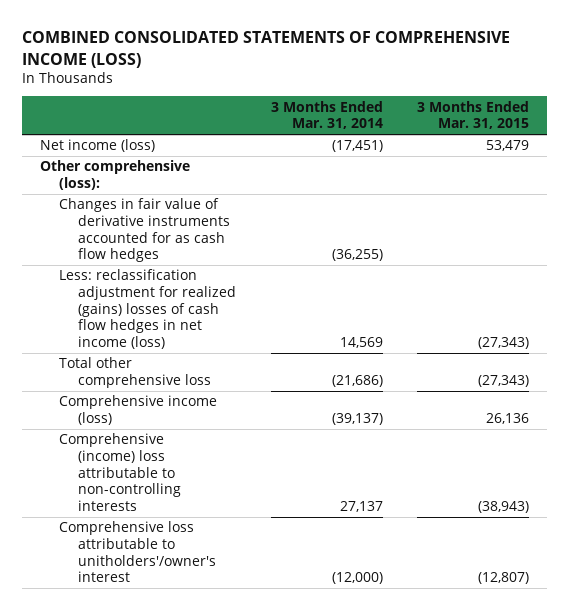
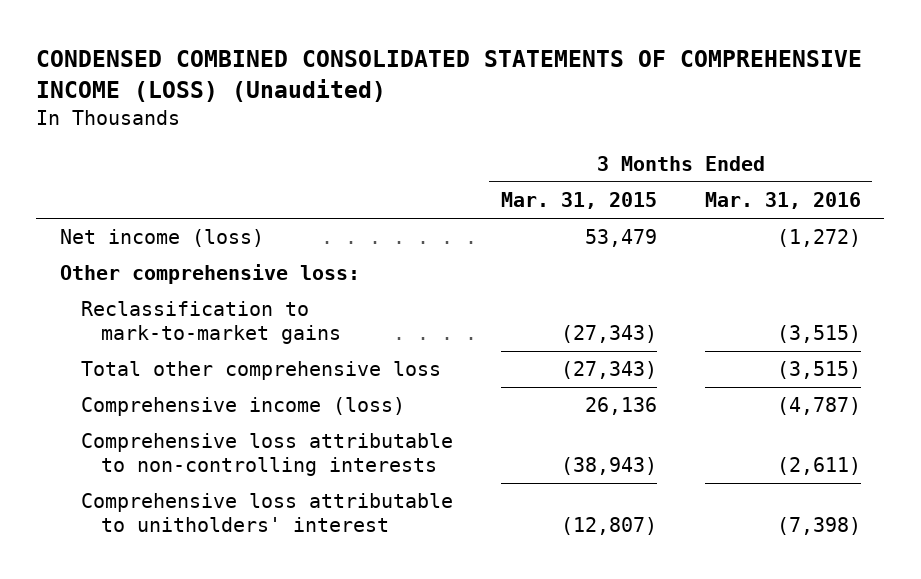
[22,31,511,68] COMBINED CONSOLIDATED STATEMENTS OF COMPREHENSIVE INCOME (LOSS) -> [36,50,863,103] CONDENSED COMBINED CONSOLIDATED STATEMENTS OF COMPREHENSIVE INCOME (LOSS) (Unaudited)
[270,100,383,130] 3 Months Ended Mar. 31, 2014 -> none
none -> [704,192,861,210] Mar. 31, 2016
[59,198,231,263] Changes in fair value of derivative instruments accounted for as cash flow hedges -> none
[39,160,190,190] Other comprehensive (loss): -> [60,264,361,285] Other comprehensive loss:
[59,269,237,349] Less: reclassification adjustment for realized (gains) losses of cash flow hedges in net income (loss) -> [80,301,342,344] Reclassification to mark-to-market gains
[59,433,182,511] Comprehensive (income) loss attributable to non-controlling interests -> [80,433,453,476] Comprehensive loss attributable to non-controlling interests
[59,521,217,583] Comprehensive loss attributable to unitholders'/owner's interest -> [80,493,453,532] Comprehensive loss attributable to unitholders' interest

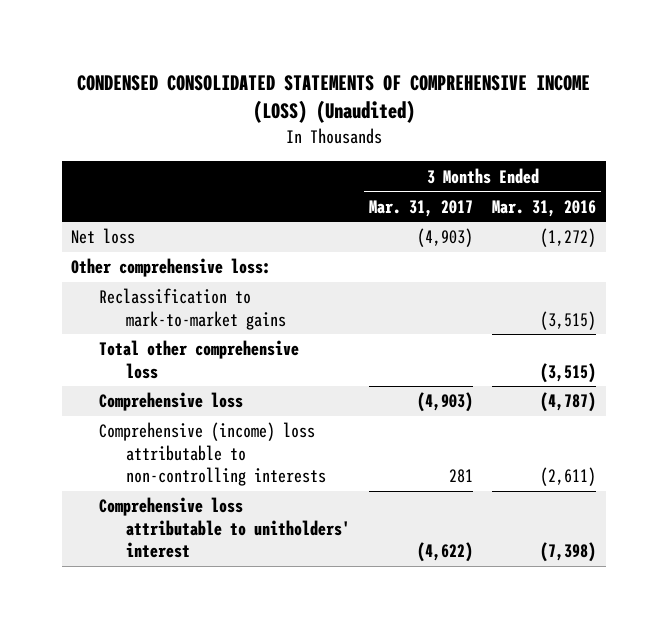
[36,50,863,103] CONDENSED COMBINED CONSOLIDATED STATEMENTS OF COMPREHENSIVE INCOME (LOSS) (Unaudited) -> [76,75,590,124] CONDENSED CONSOLIDATED STATEMENTS OF COMPREHENSIVE INCOME (LOSS) (Unaudited)
[500,192,657,210] Mar. 31, 2015 -> none
none -> [369,199,474,217] Mar. 31, 2017
[60,229,265,248] Net income (loss) -> [71,228,136,245] Net loss
[80,397,405,417] Comprehensive income (loss) -> [98,392,243,412] Comprehensive loss
[80,433,453,476] Comprehensive loss attributable to non-controlling interests -> [98,422,326,487] Comprehensive (income) loss attributable to non-controlling interests

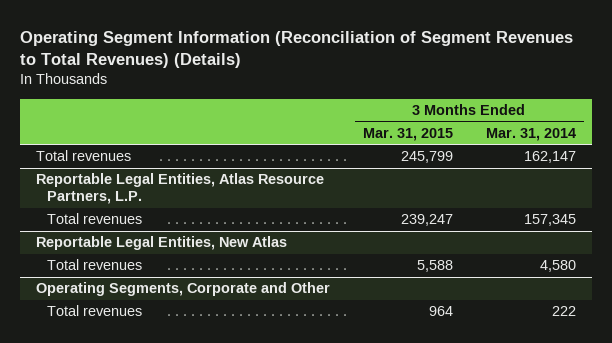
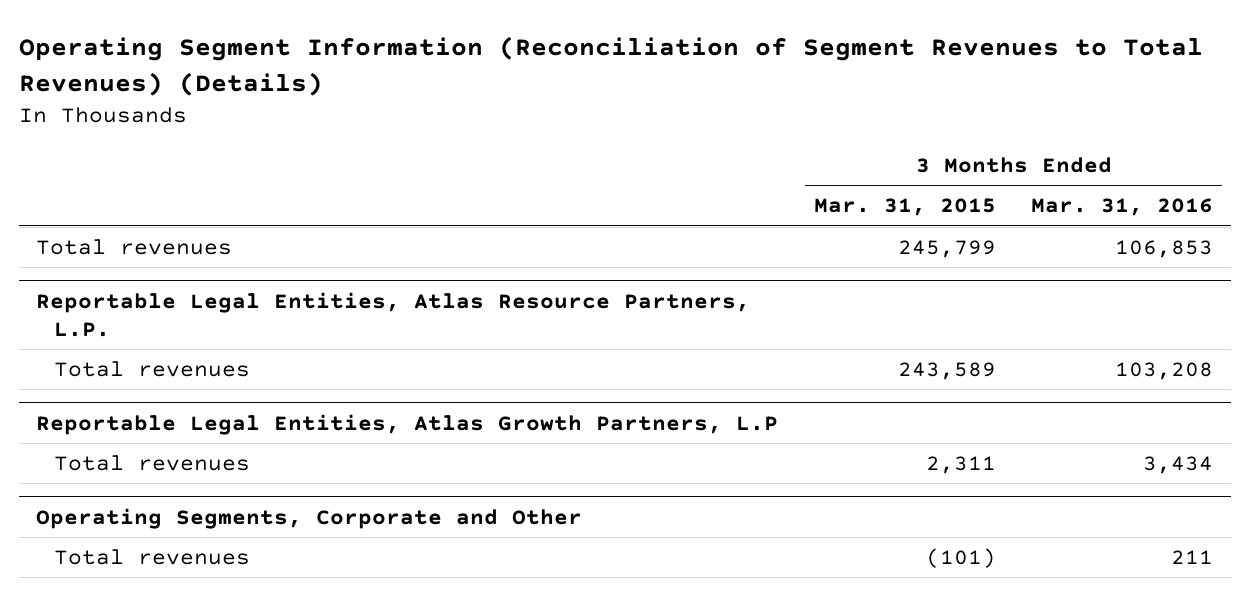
[485,127,576,141] Mar. 31, 2014 -> none
none -> [1031,198,1214,217] Mar. 31, 2016
[36,236,288,251] Reportable Legal Entities, New Atlas -> none
[401,214,454,227] 239,247 -> [897,361,996,380] 243,589
none -> [36,413,779,435] Reportable Legal Entities, Atlas Growth Partners, L.P
[417,260,454,273] 5,588 -> [925,455,996,474] 2,311
[429,306,454,317] 964 -> [925,547,996,568] (101)

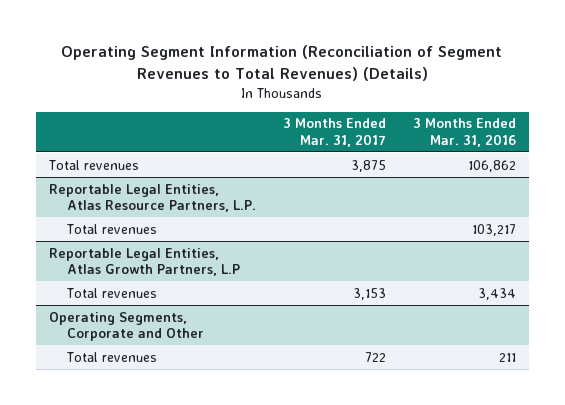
[813,198,996,217] Mar. 31, 2015 -> none
none -> [282,118,386,147] 3 Months Ended Mar. 31, 2017
[1115,239,1214,258] 106,853 -> [467,159,516,172] 106,862
[1115,361,1214,380] 103,208 -> [471,223,516,236] 103,217

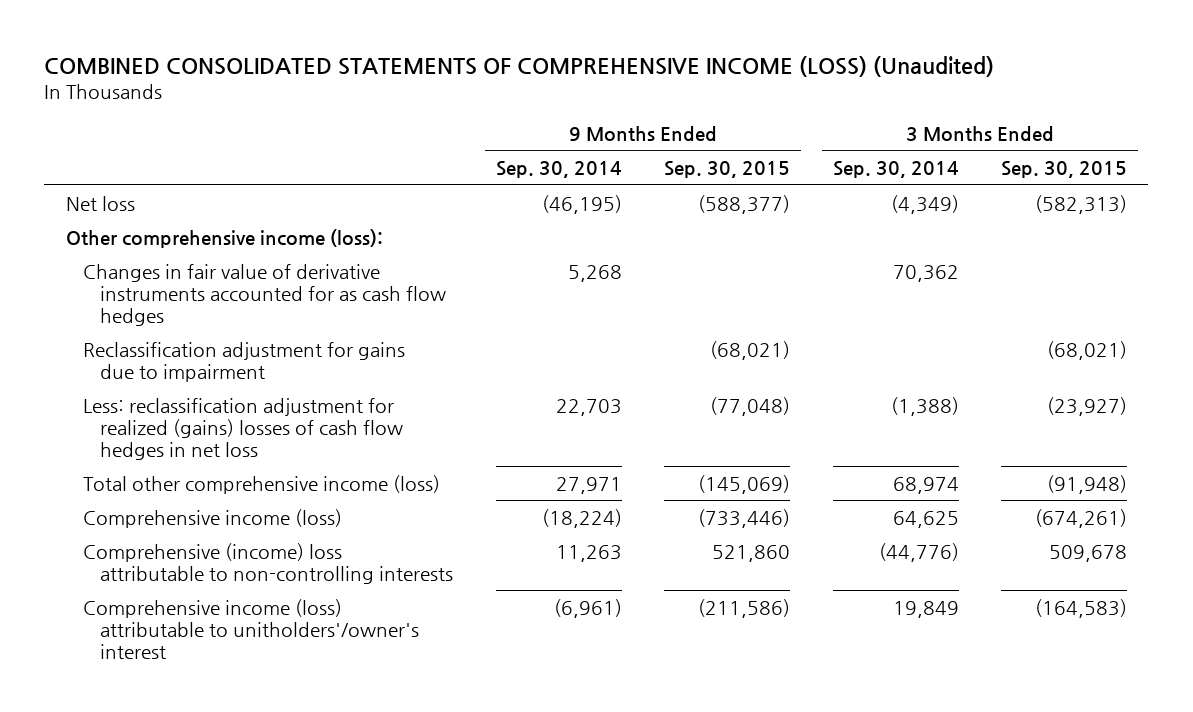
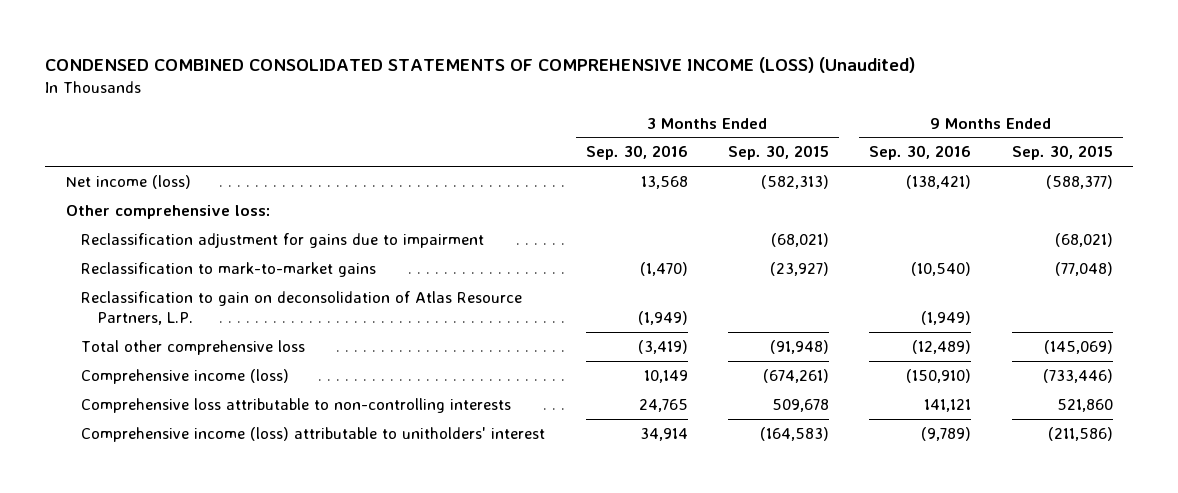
[44,56,995,78] COMBINED CONSOLIDATED STATEMENTS OF COMPREHENSIVE INCOME (LOSS) (Unaudited) -> [45,56,916,73] CONDENSED COMBINED CONSOLIDATED STATEMENTS OF COMPREHENSIVE INCOME (LOSS) (Unaudited)
[495,161,622,179] Sep. 30, 2014 -> none
[832,161,959,179] Sep. 30, 2014 -> none
none -> [585,145,688,161] Sep. 30, 2016
none -> [869,145,972,161] Sep. 30, 2016
[82,263,447,326] Changes in fair value of derivative instruments accounted for as cash flow hedges -> none
[65,195,135,211] Net loss -> [65,174,191,189] Net income (loss)
[65,228,383,248] Other comprehensive income (loss): -> [65,204,270,219] Other comprehensive loss:
[82,397,404,460] Less: reclassification adjustment for realized (gains) losses of cash flow hedges in net loss -> [81,261,377,277] Reclassification to mark-to-market gains
none -> [81,290,523,326] Reclassification to gain on deconsolidation of Atlas Resource Partners, L.P.
[82,474,440,494] Total other comprehensive income (loss) -> [81,339,306,355] Total other comprehensive loss
[82,542,454,584] Comprehensive (income) loss attributable to non-controlling interests -> [81,397,512,413] Comprehensive loss attributable to non-controlling interests
[82,598,420,659] Comprehensive income (loss) attributable to unitholders'/owner's interest -> [81,426,546,442] Comprehensive income (loss) attributable to unitholders' interest

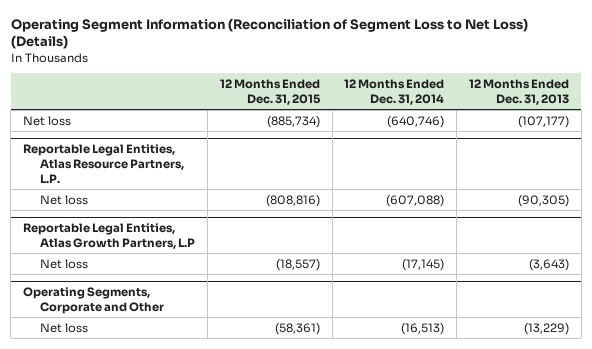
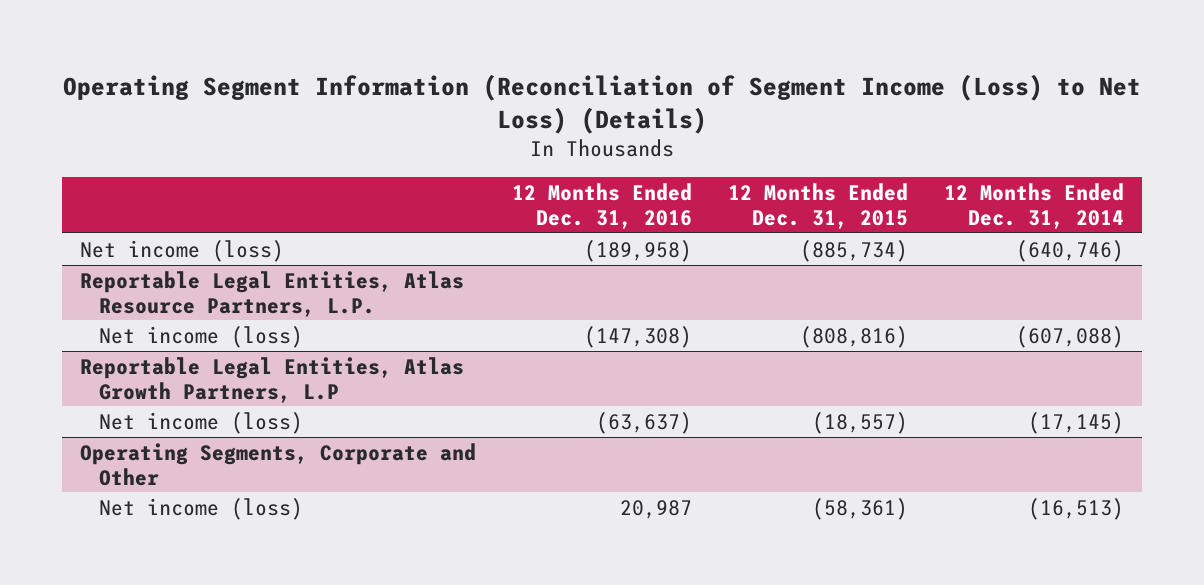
[10,17,528,50] Operating Segment Information (Reconciliation of Segment Loss to Net Loss) (Details) -> [62,73,1141,134] Operating Segment Information (Reconciliation of Segment Income (Loss) to Net Loss) (Details)
[468,78,569,105] 12 Months Ended Dec. 31, 2013 -> none
none -> [511,183,692,229] 12 Months Ended Dec. 31, 2016
[23,115,72,126] Net loss -> [79,239,284,262] Net income (loss)
[40,194,89,205] Net loss -> [99,325,304,348] Net income (loss)
[40,258,89,269] Net loss -> [99,411,304,434] Net income (loss)
[40,322,89,333] Net loss -> [99,497,304,520] Net income (loss)

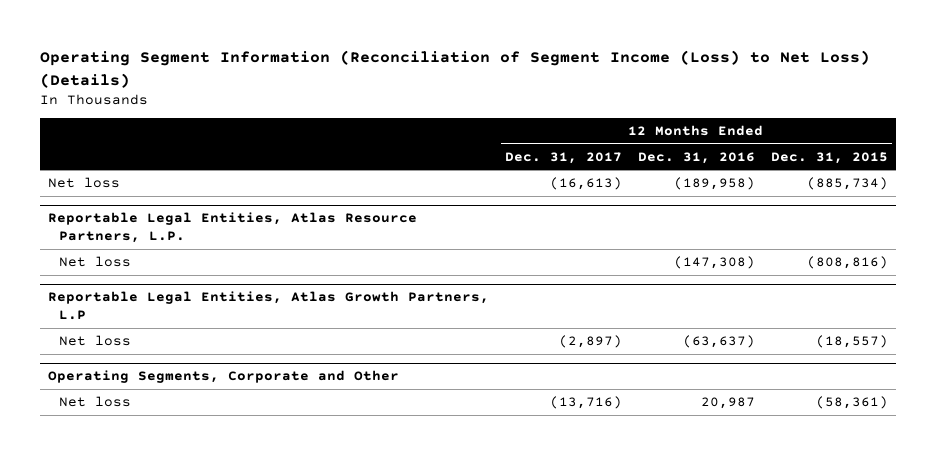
[943,183,1124,229] 12 Months Ended Dec. 31, 2014 -> none
none -> [505,151,623,164] Dec. 31, 2017
[79,239,284,262] Net income (loss) -> [48,177,121,189] Net loss
[99,325,304,348] Net income (loss) -> [59,256,132,268] Net loss
[99,411,304,434] Net income (loss) -> [59,335,132,347] Net loss
[99,497,304,520] Net income (loss) -> [59,396,132,408] Net loss

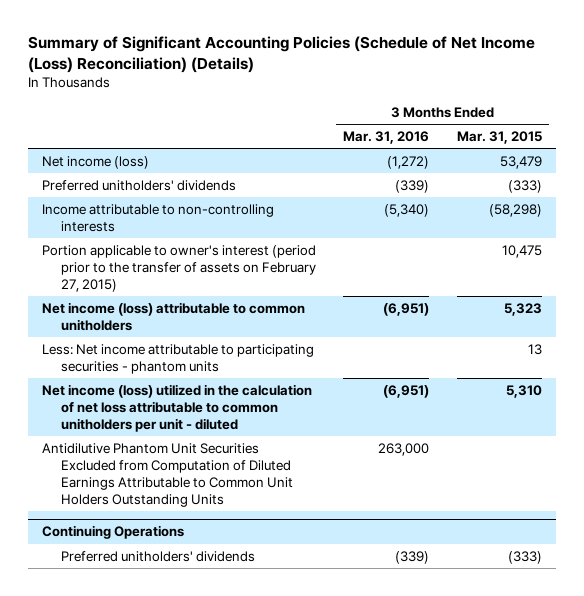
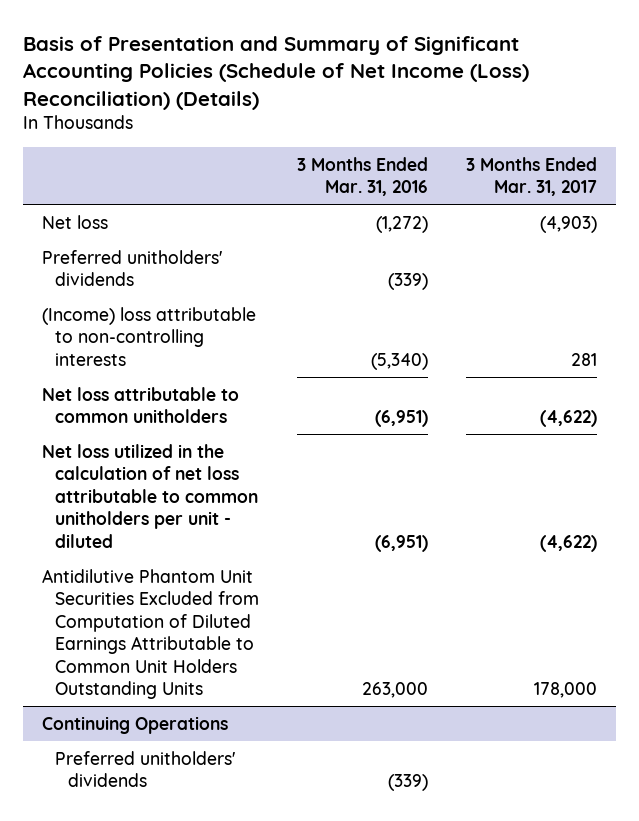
[27,36,535,74] Summary of Significant Accounting Policies (Schedule of Net Income (Loss) Reconciliation) (Details) -> [23,35,530,110] Basis of Presentation and Summary of Significant Accounting Policies (Schedule of Net Income (Loss) Reconciliation) (Details)
[457,131,543,145] Mar. 31, 2015 -> none
none -> [465,156,597,197] 3 Months Ended Mar. 31, 2017
[41,155,149,169] Net income (loss) -> [42,214,109,229] Net loss
[41,244,316,292] Portion applicable to owner's interest (period prior to the transfer of assets on February 27, 2015) -> none
[41,343,314,374] Less: Net income attributable to participating securities - phantom units -> none
[41,203,274,232] Income attributable to non-controlling interests -> [42,306,257,366] (Income) loss attributable to non-controlling interests
[41,301,305,331] Net income (loss) attributable to common unitholders -> [42,386,240,424] Net loss attributable to common unitholders
[41,383,312,432] Net income (loss) utilized in the calculation of net loss attributable to common unitholders per unit - diluted -> [42,443,259,548] Net loss utilized in the calculation of net loss attributable to common unitholders per unit - diluted

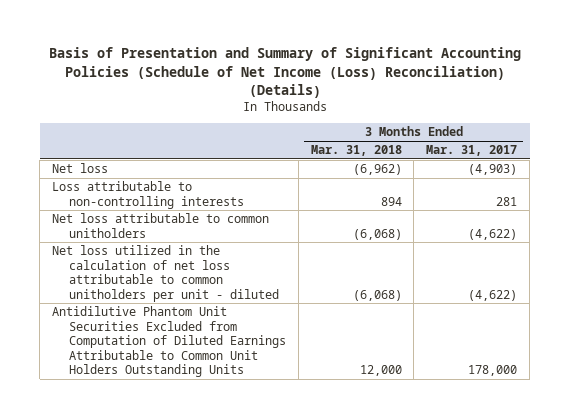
[297,156,429,197] 3 Months Ended Mar. 31, 2016 -> none
none -> [310,145,402,157] Mar. 31, 2018
[42,249,224,287] Preferred unitholders' dividends -> none
[42,306,257,366] (Income) loss attributable to non-controlling interests -> [51,181,244,209] Loss attributable to non-controlling interests
[42,715,229,734] Continuing Operations -> none
[55,750,237,788] Preferred unitholders' dividends -> none

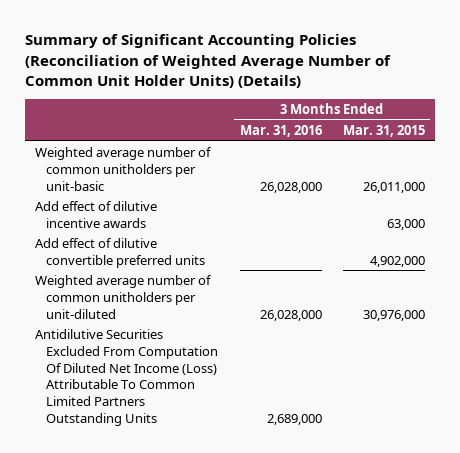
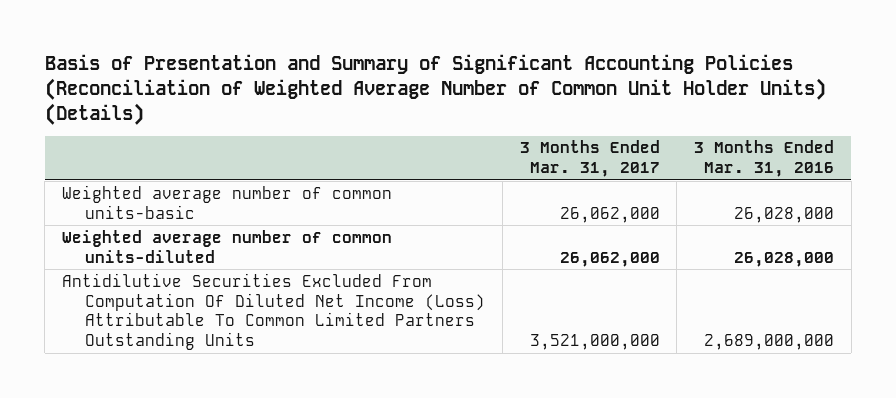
[24,34,391,88] Summary of Significant Accounting Policies (Reconciliation of Weighted Average Number of Common Unit Holder Units) (Details) -> [44,53,826,125] Basis of Presentation and Summary of Significant Accounting Policies (Reconciliation of Weighted Average Number of Common Unit Holder Units) (Details)
[342,124,425,137] Mar. 31, 2015 -> none
none -> [519,140,660,178] 3 Months Ended Mar. 31, 2017
[35,201,158,228] Add effect of dilutive incentive awards -> none
[35,238,206,268] Add effect of dilutive convertible preferred units -> none
[35,147,213,191] Weighted average number of common unitholders per unit-basic -> [61,184,392,219] Weighted average number of common units-basic
[35,275,213,319] Weighted average number of common unitholders per unit-diluted -> [61,229,392,263] Weighted average number of common units-diluted
[266,413,322,425] 2,689,000 -> [703,334,834,351] 2,689,000,000

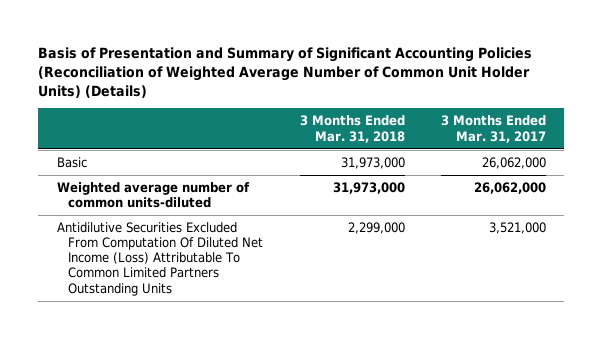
[693,140,834,178] 3 Months Ended Mar. 31, 2016 -> none
none -> [299,115,405,143] 3 Months Ended Mar. 31, 2018
[61,184,392,219] Weighted average number of common units-basic -> [56,157,87,169] Basic
[529,334,660,351] 3,521,000,000 -> [488,222,546,235] 3,521,000

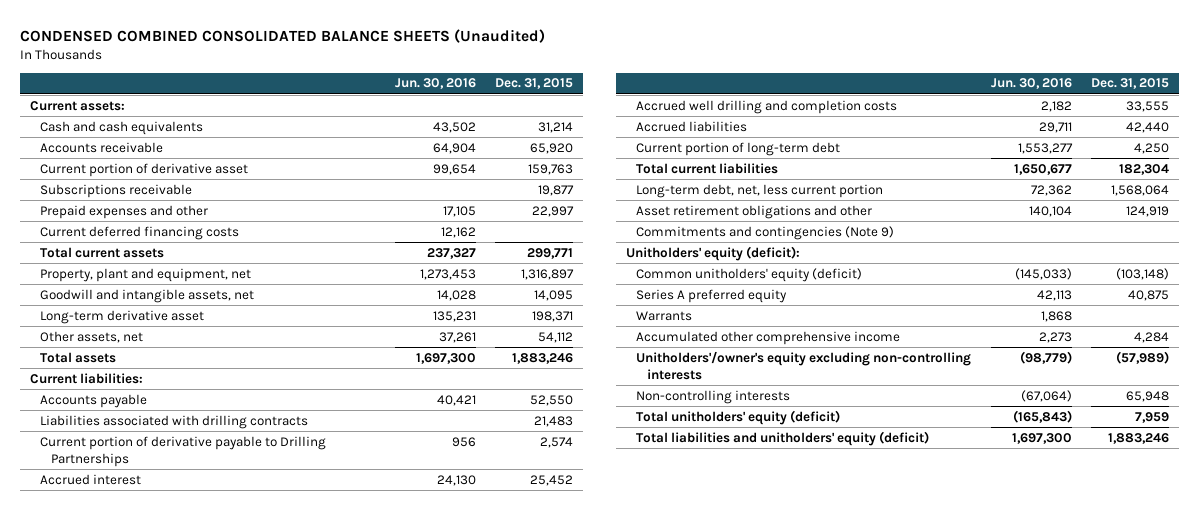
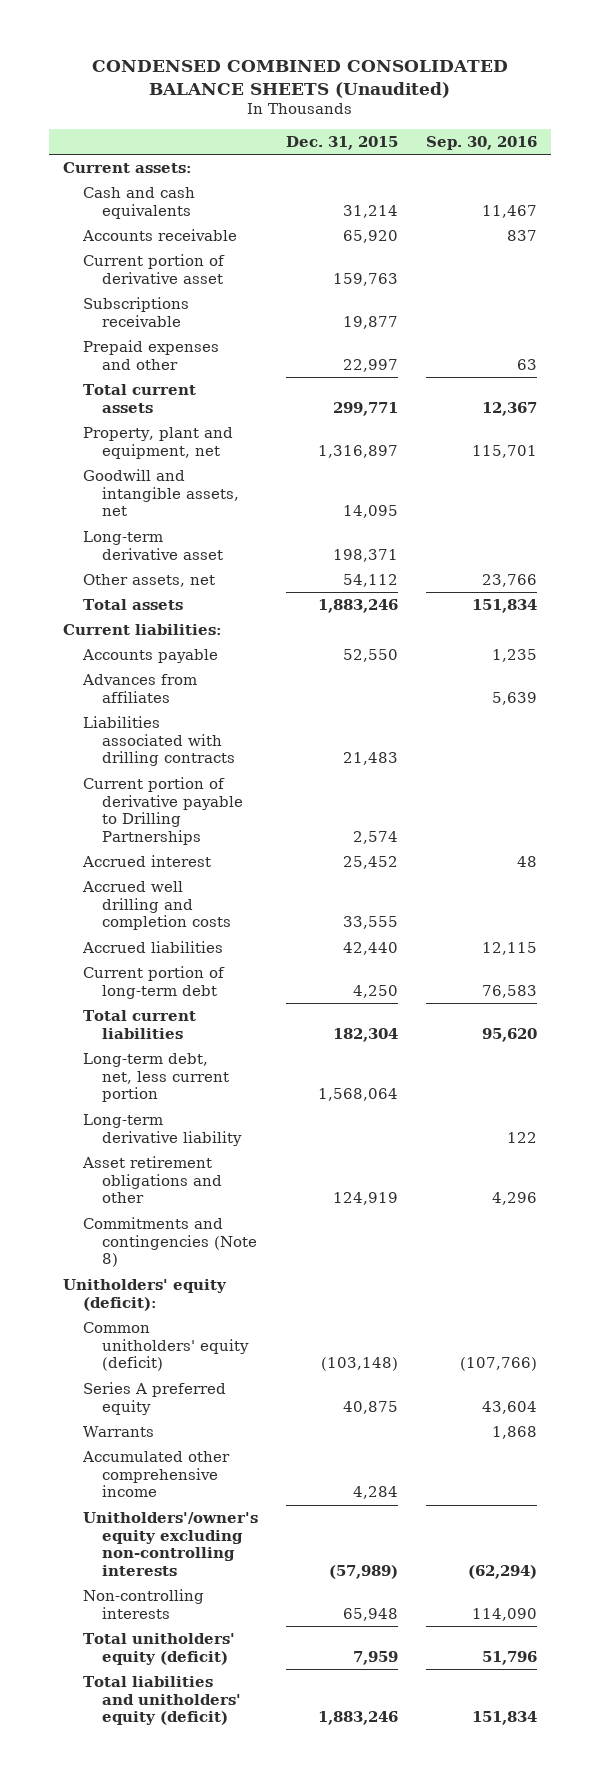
[394,78,476,90] Jun. 30, 2016 -> none
none -> [426,136,538,151] Sep. 30, 2016
[40,225,240,240] Current deferred financing costs -> none
none -> [81,673,197,703] Advances from affiliates
none -> [82,1113,243,1146] Long-term derivative liability
[636,225,895,240] Commitments and contingencies (Note 9) -> [82,1216,258,1268] Commitments and contingencies (Note 8)

